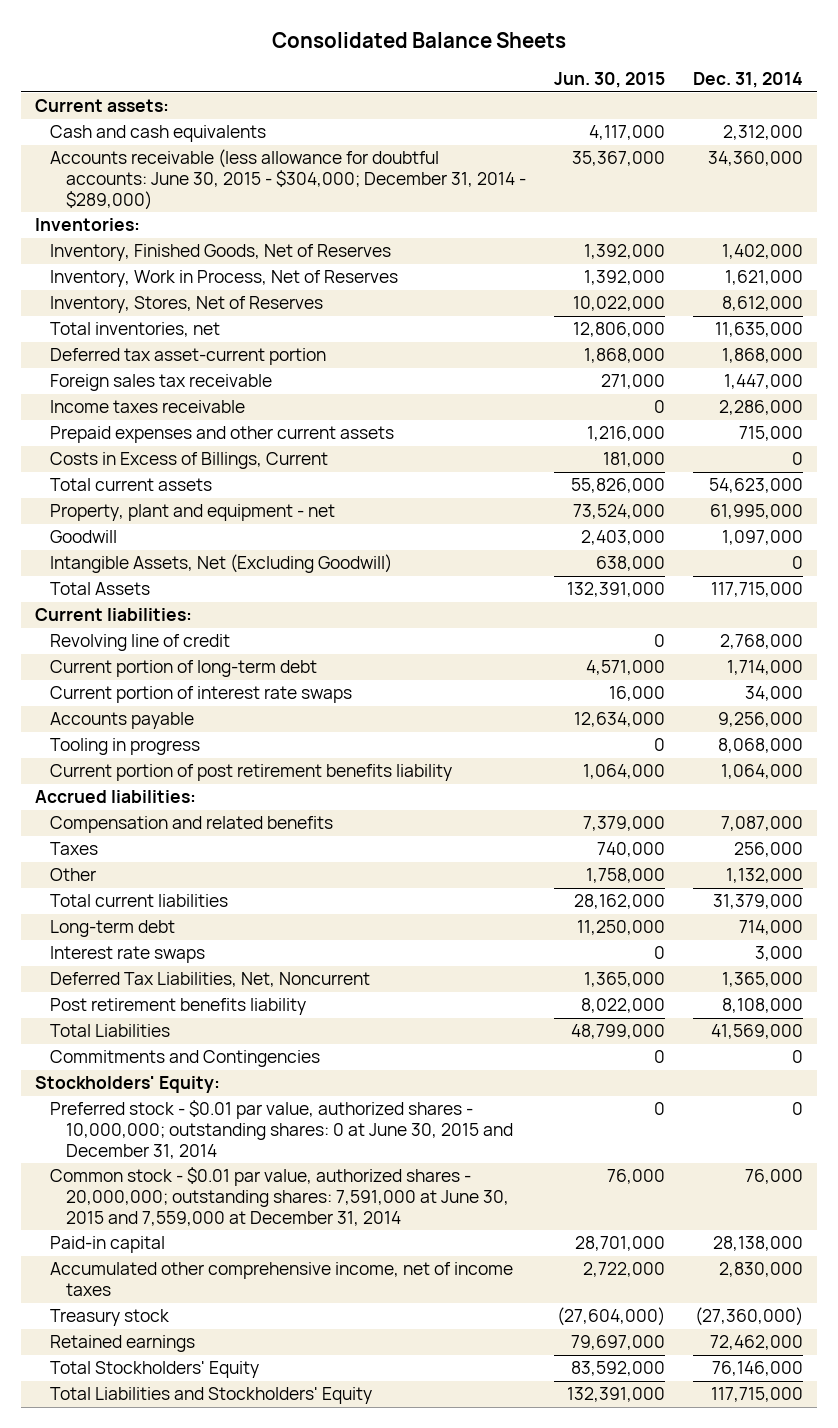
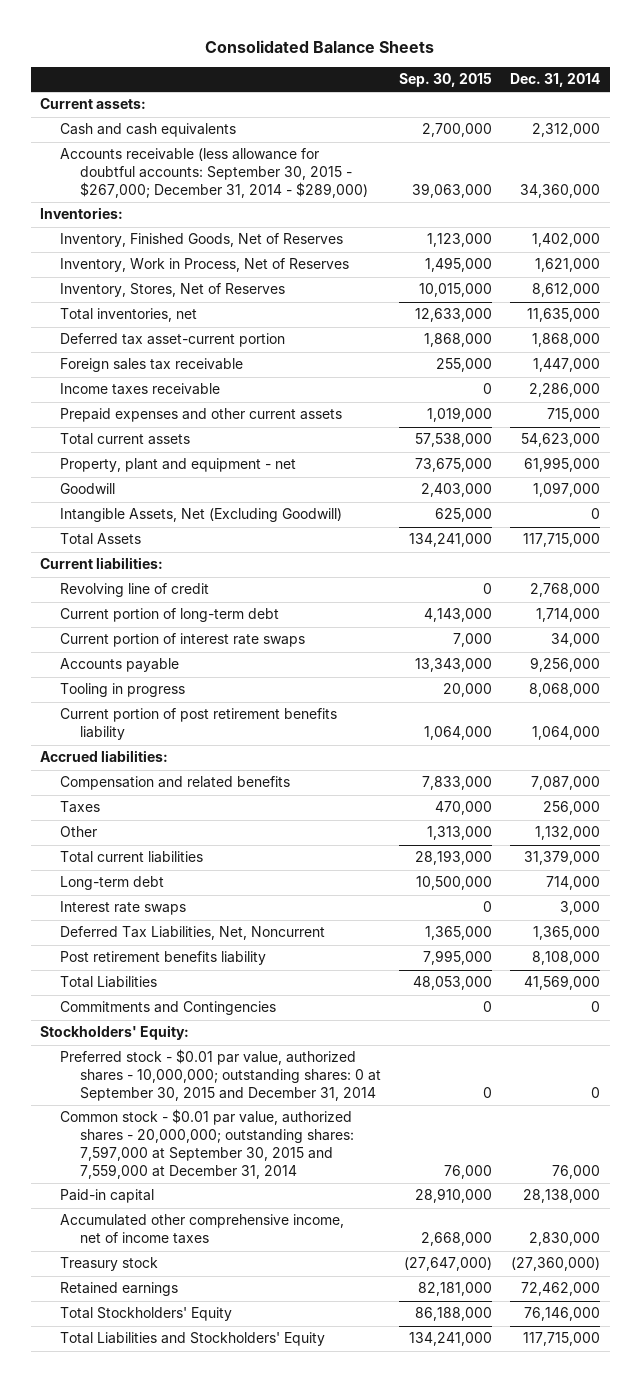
[554,72,666,89] Jun. 30, 2015 -> none
none -> [399,73,493,88] Sep. 30, 2015
[50,149,526,210] Accounts receivable (less allowance for doubtful accounts: June 30, 2015 - $304,000; December 31, 2014 - $289,000) -> [59,148,368,199] Accounts receivable (less allowance for doubtful accounts: September 30, 2015 - $267,000; December 31, 2014 - $289,000)
[50,452,329,470] Costs in Excess of Billings, Current -> none
[50,1100,513,1159] Preferred stock - $0.01 par value, authorized shares - 10,000,000; outstanding shares: 0 at June 30, 2015 and December 31, 2014 -> [59,1049,381,1102] Preferred stock - $0.01 par value, authorized shares - 10,000,000; outstanding shares: 0 at September 30, 2015 and December 31, 2014
[50,1167,509,1226] Common stock - $0.01 par value, authorized shares - 20,000,000; outstanding shares: 7,591,000 at June 30, 2015 and 7,559,000 at December 31, 2014 -> [59,1109,354,1180] Common stock - $0.01 par value, authorized shares - 20,000,000; outstanding shares: 7,597,000 at September 30, 2015 and 7,559,000 at December 31, 2014

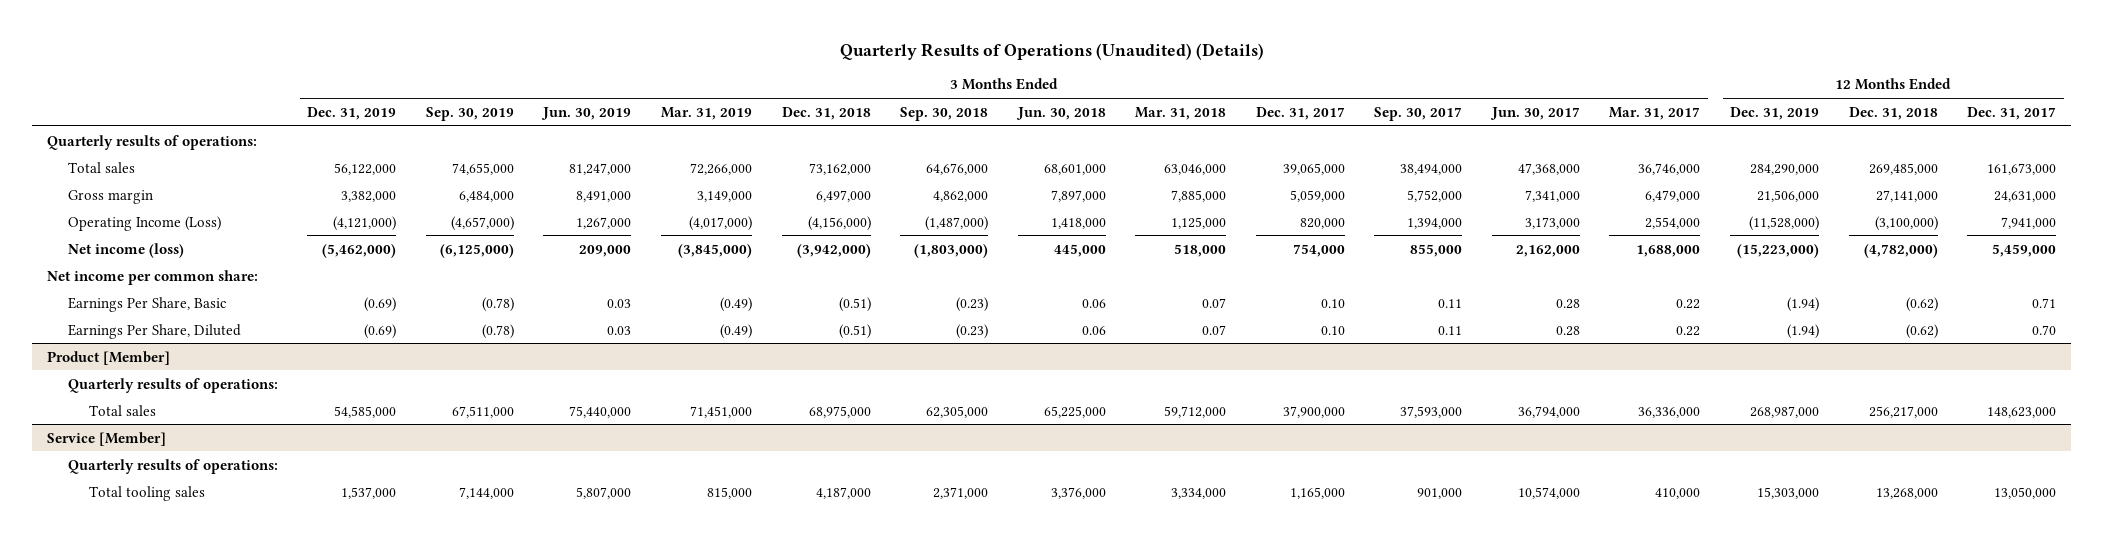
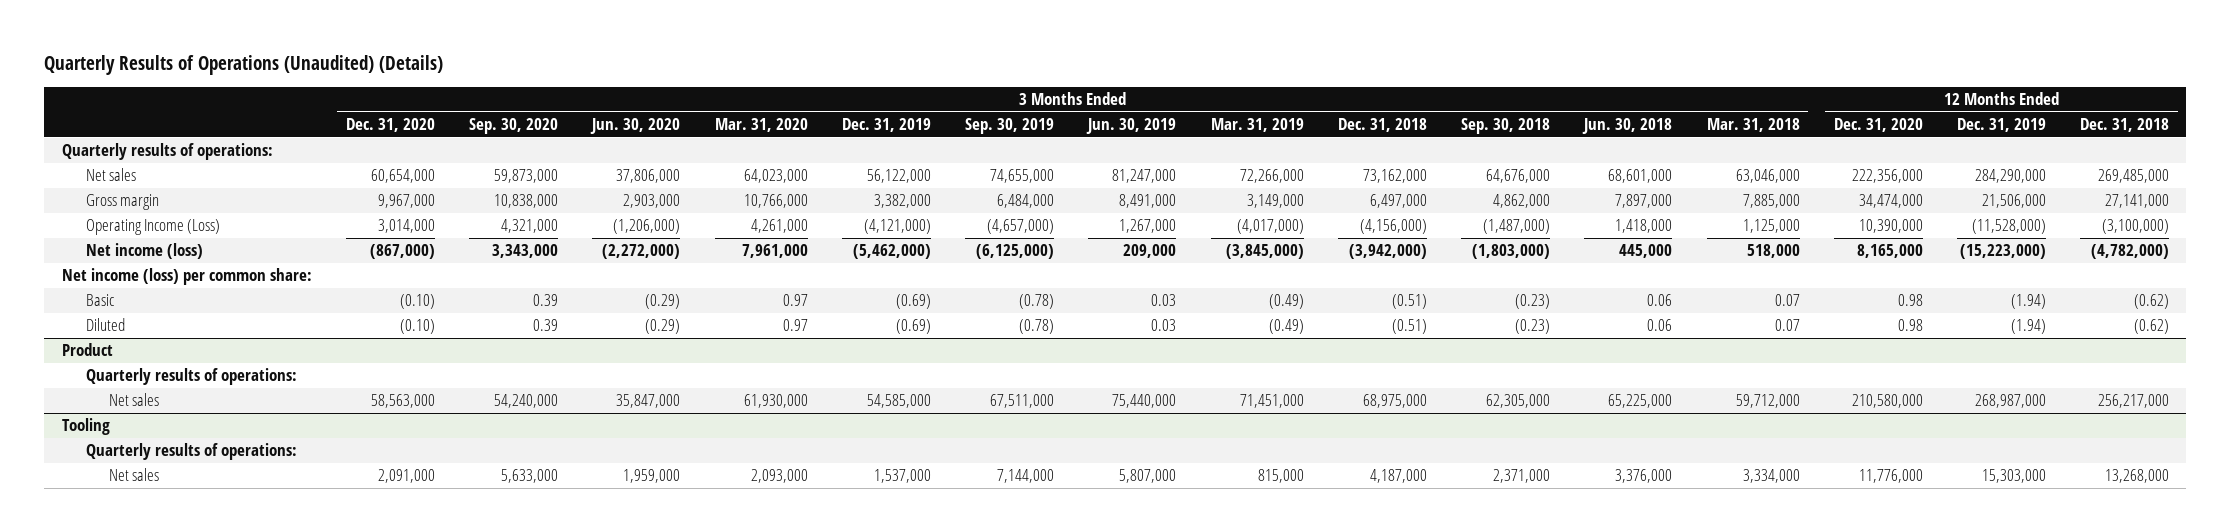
[1255,106,1345,120] Dec. 31, 2017 -> none
[1374,106,1463,121] Sep. 30, 2017 -> none
[1489,106,1580,120] Jun. 30, 2017 -> none
[1609,106,1701,120] Mar. 31, 2017 -> none
[1967,106,2057,120] Dec. 31, 2017 -> none
none -> [345,118,435,133] Dec. 31, 2020
none -> [469,118,559,135] Sep. 30, 2020
none -> [590,118,681,135] Jun. 30, 2020
none -> [714,118,808,133] Mar. 31, 2020
none -> [1833,118,1923,133] Dec. 31, 2020
[67,161,135,173] Total sales -> [85,168,136,182] Net sales
[47,269,259,285] Net income per common share: -> [61,268,312,286] Net income (loss) per common share:
[67,296,226,312] Earnings Per Share, Basic -> [85,294,114,307] Basic
[67,323,241,339] Earnings Per Share, Diluted -> [85,318,125,332] Diluted
[47,350,171,365] Product [Member] -> [61,343,113,357] Product
[88,404,156,416] Total sales -> [109,393,160,407] Net sales
[47,431,167,446] Service [Member] -> [61,418,110,436] Tooling
[88,485,205,501] Total tooling sales -> [109,468,160,482] Net sales

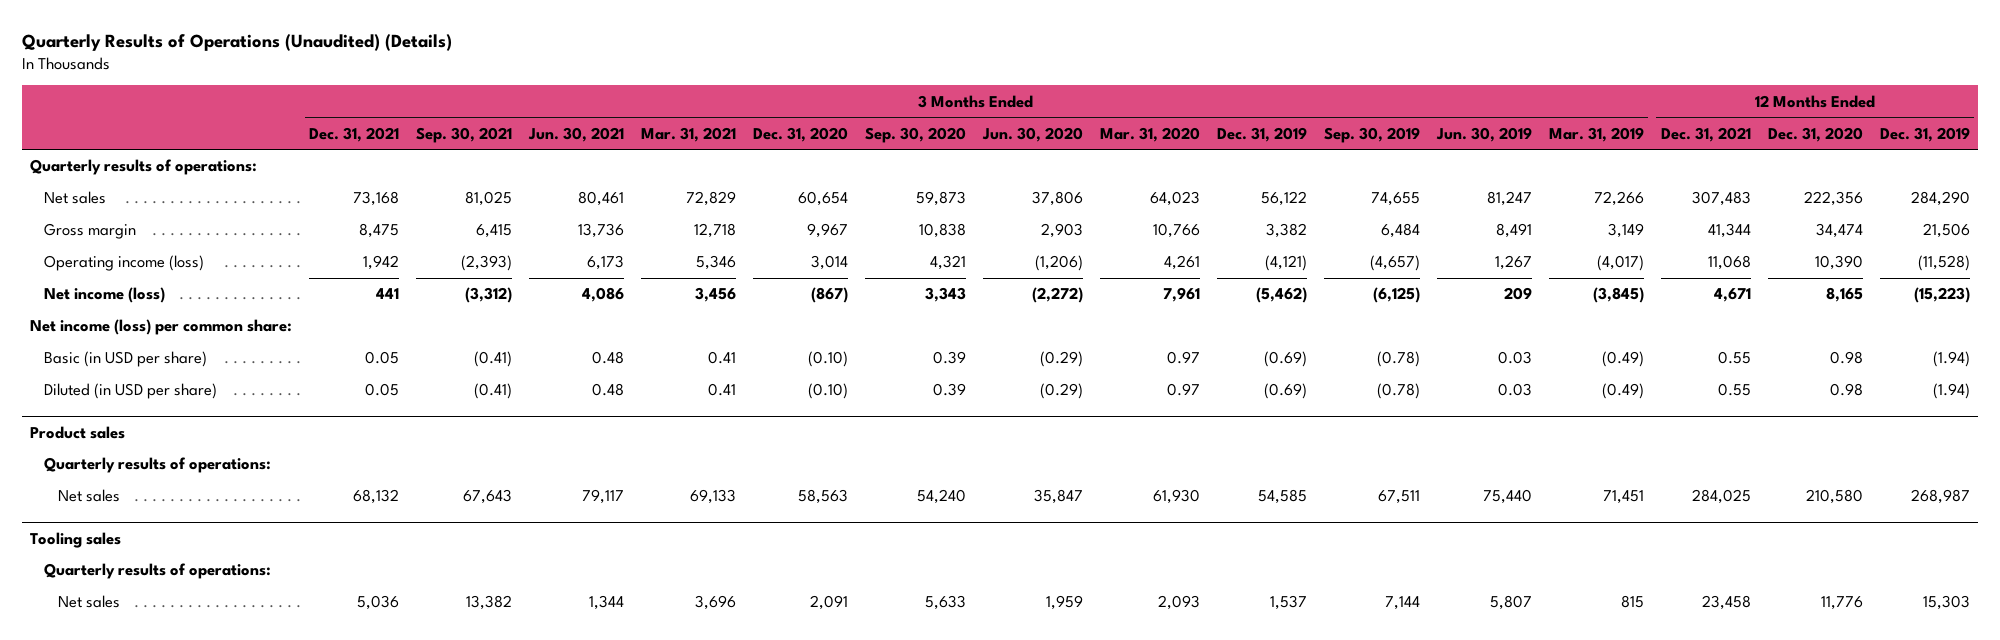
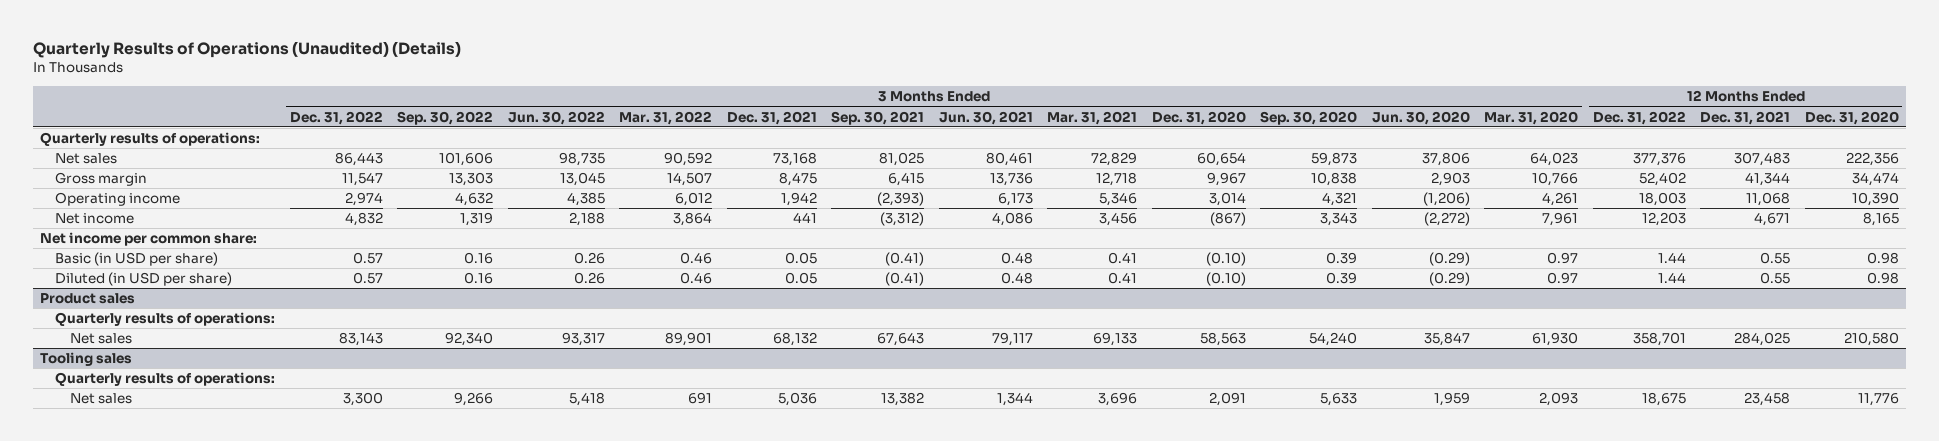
[1216,126,1307,142] Dec. 31, 2019 -> none
[1323,126,1420,143] Sep. 30, 2019 -> none
[1435,126,1532,142] Jun. 30, 2019 -> none
[1548,126,1644,142] Mar. 31, 2019 -> none
[1879,126,1970,142] Dec. 31, 2019 -> none
none -> [289,110,383,125] Dec. 31, 2022
none -> [397,110,494,125] Sep. 30, 2022
none -> [507,110,605,125] Jun. 30, 2022
none -> [619,110,713,125] Mar. 31, 2022
none -> [1592,110,1686,125] Dec. 31, 2022
[43,255,204,272] Operating income (loss) -> [55,192,181,207] Operating income
[43,287,165,304] Net income (loss) -> [55,213,135,225] Net income
[30,319,293,336] Net income (loss) per common share: -> [40,232,258,247] Net income per common share:

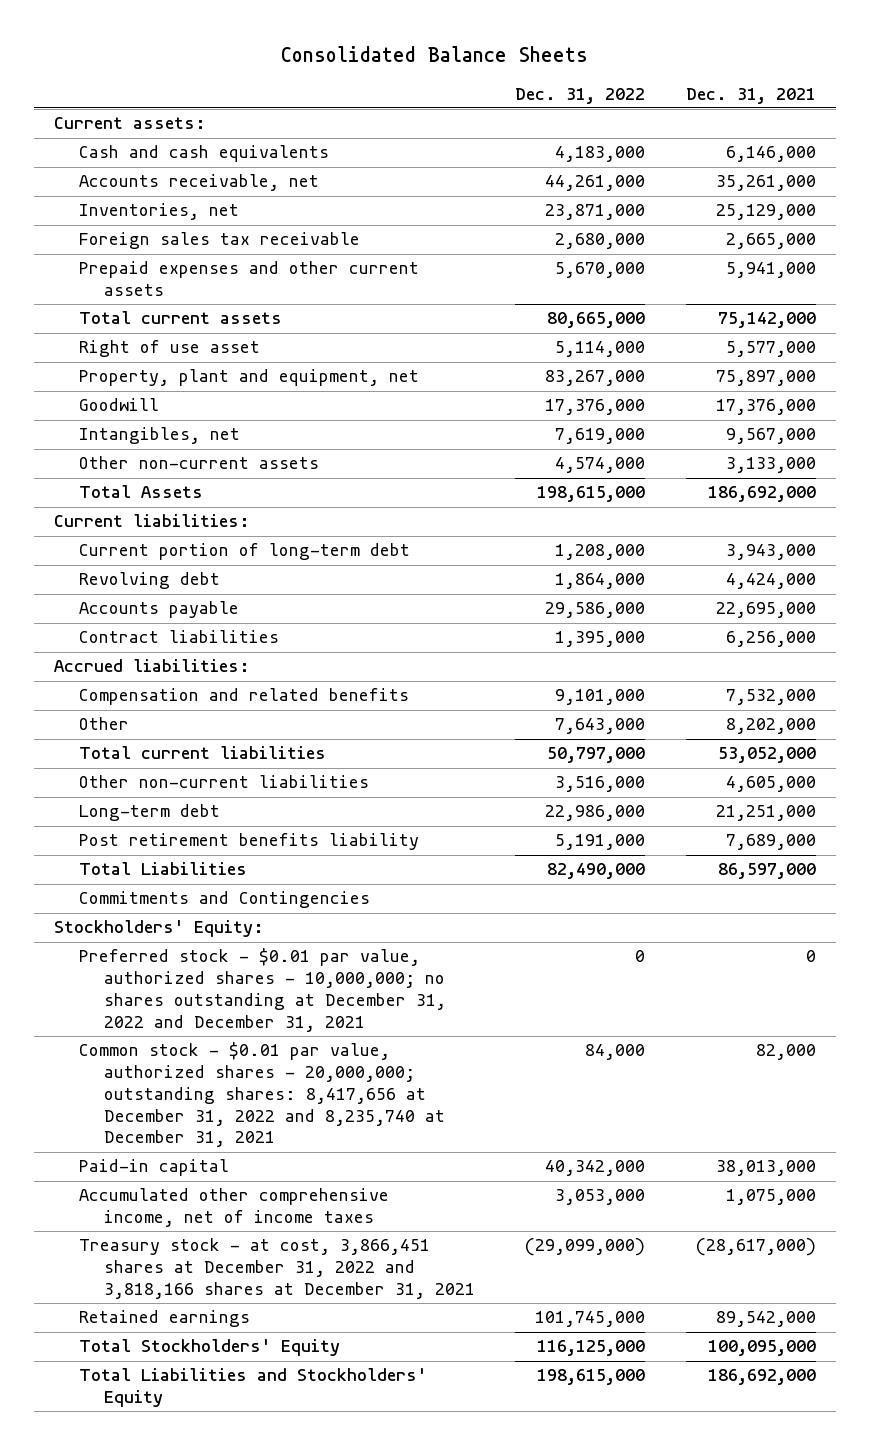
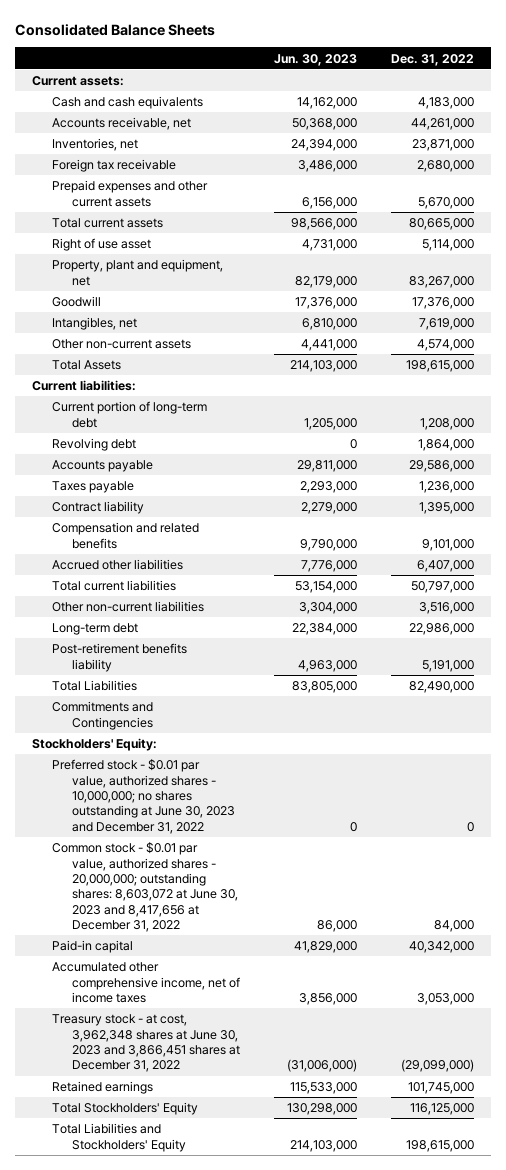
[685,87,816,104] Dec. 31, 2021 -> none
none -> [273,53,357,66] Jun. 30, 2023
[78,232,360,250] Foreign sales tax receivable -> [52,159,177,173] Foreign tax receivable
[54,659,251,673] Accrued liabilities: -> none
none -> [52,481,135,494] Taxes payable
[78,630,279,644] Contract liabilities -> [52,501,145,515] Contract liability
[78,717,129,731] Other -> [52,559,184,571] Accrued other liabilities
[555,718,646,735] 7,643,000 -> [416,560,474,573] 6,407,000
[78,833,419,851] Post retirement benefits liability -> [52,643,188,672] Post-retirement benefits liability
[78,948,446,1032] Preferred stock - $0.01 par value, authorized shares - 10,000,000; no shares outstanding at December 31, 2022 and December 31, 2021 -> [52,759,236,834] Preferred stock - $0.01 par value, authorized shares - 10,000,000; no shares outstanding at June 30, 2023 and December 31, 2022
[78,1042,445,1148] Common stock - $0.01 par value, authorized shares - 20,000,000; outstanding shares: 8,417,656 at December 31, 2022 and 8,235,740 at December 31, 2021 -> [52,842,239,933] Common stock - $0.01 par value, authorized shares - 20,000,000; outstanding shares: 8,603,072 at June 30, 2023 and 8,417,656 at December 31, 2022
[78,1238,475,1299] Treasury stock - at cost, 3,866,451 shares at December 31, 2022 and 3,818,166 shares at December 31, 2021 -> [52,1014,241,1073] Treasury stock - at cost, 3,962,348 shares at June 30, 2023 and 3,866,451 shares at December 31, 2022

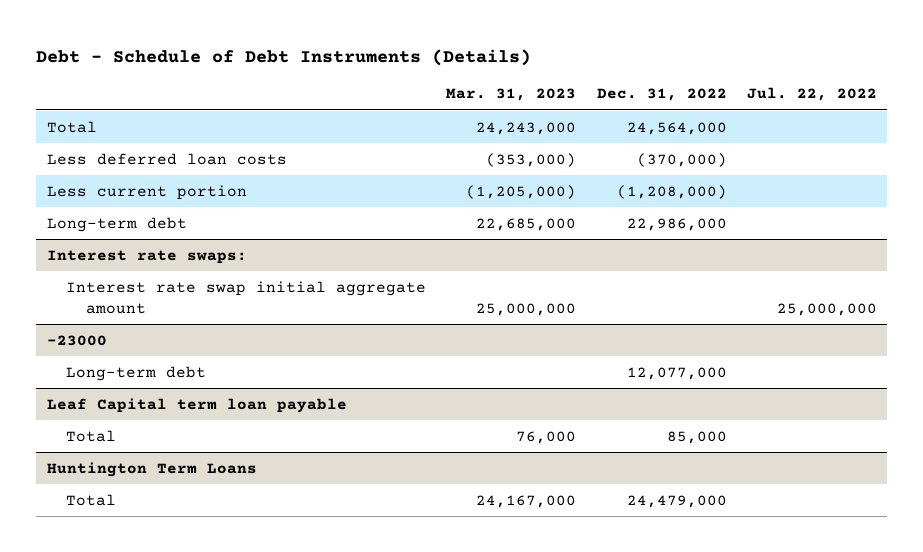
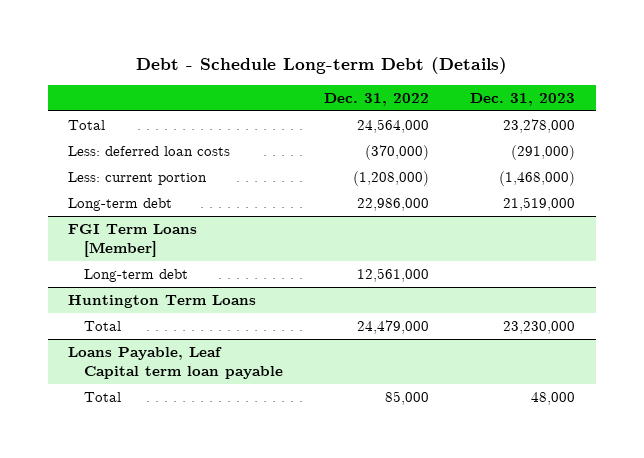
[36,48,532,66] Debt - Schedule of Debt Instruments (Details) -> [135,57,507,75] Debt - Schedule Long-term Debt (Details)
[446,88,577,102] Mar. 31, 2023 -> none
[746,87,877,102] Jul. 22, 2022 -> none
none -> [470,92,576,106] Dec. 31, 2023
[46,152,287,165] Less deferred loan costs -> [68,145,231,156] Less: deferred loan costs
[46,184,247,200] Less current portion -> [68,171,208,185] Less: current portion
[46,249,247,264] Interest rate swaps: -> none
[66,280,427,314] Interest rate swap initial aggregate amount -> none
[46,397,347,413] Leaf Capital term loan payable -> none
[66,429,117,442] Total -> none
[46,334,107,346] -23000 -> [68,223,198,257] FGI Term Loans [Member]
[626,366,727,380] 12,077,000 -> [357,267,430,282] 12,561,000
none -> [68,346,283,379] Loans Payable, Leaf Capital term loan payable
none -> [83,391,121,402] Total

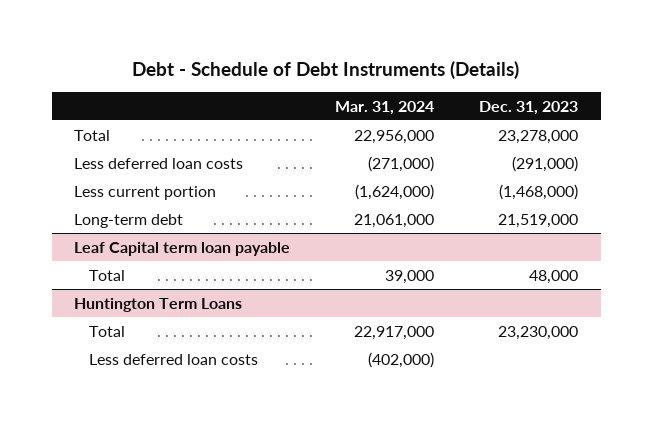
[135,57,507,75] Debt - Schedule Long-term Debt (Details) -> [132,61,520,80] Debt - Schedule of Debt Instruments (Details)
[324,92,430,106] Dec. 31, 2022 -> none
none -> [335,100,435,115] Mar. 31, 2024
[68,145,231,156] Less: deferred loan costs -> [74,157,244,169] Less deferred loan costs
[68,171,208,185] Less: current portion -> [74,185,217,200] Less current portion
[68,223,198,257] FGI Term Loans [Member] -> none
[83,268,188,282] Long-term debt -> none
none -> [74,241,291,256] Leaf Capital term loan payable
none -> [88,269,125,281] Total
[68,346,283,379] Loans Payable, Leaf Capital term loan payable -> none
[83,391,121,402] Total -> none
none -> [88,353,258,365] Less deferred loan costs

